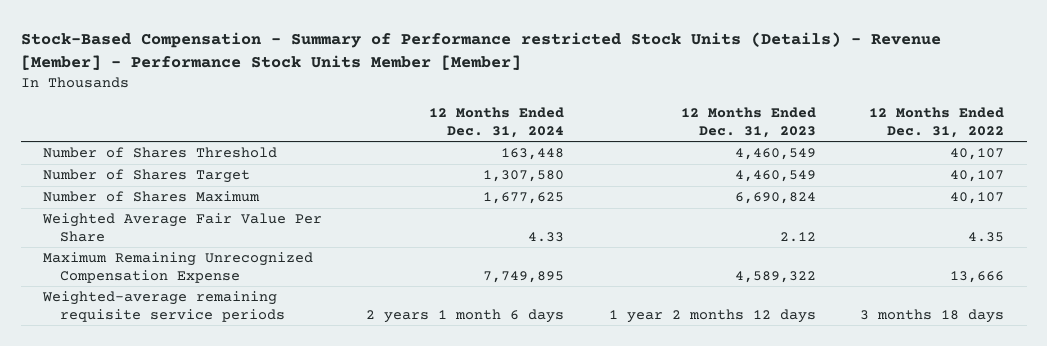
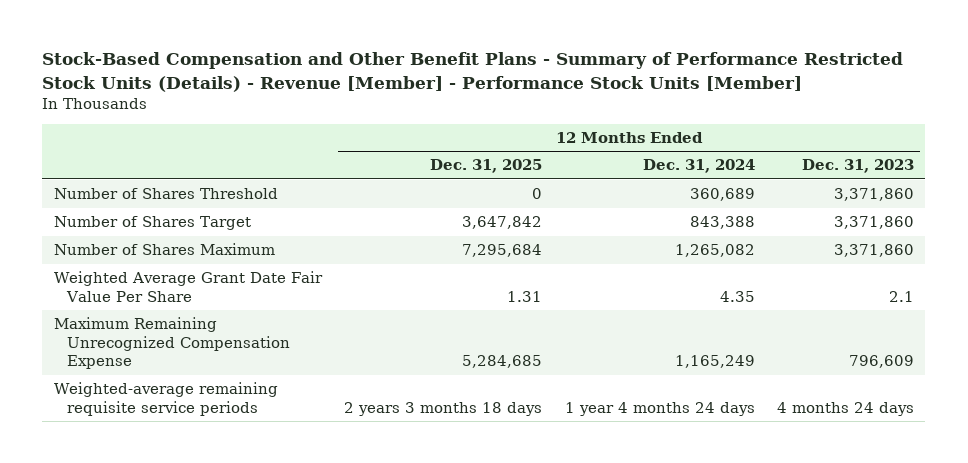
[20,31,941,70] Stock-Based Compensation - Summary of Performance restricted Stock Units (Details) - Revenue [Member] - Performance Stock Units Member [Member] -> [42,52,904,92] Stock-Based Compensation and Other Benefit Plans - Summary of Performance Restricted Stock Units (Details) - Revenue [Member] - Performance Stock Units [Member]
[869,107,1005,139] 12 Months Ended Dec. 31, 2022 -> none
none -> [430,159,543,174] Dec. 31, 2025
[501,148,565,161] 163,448 -> [689,188,755,202] 360,689
[734,148,816,161] 4,460,549 -> [834,188,915,202] 3,371,860
[483,170,565,183] 1,307,580 -> [689,216,755,230] 843,388
[734,170,816,183] 4,460,549 -> [834,216,915,230] 3,371,860
[483,192,565,205] 1,677,625 -> [674,244,755,258] 1,265,082
[734,192,816,205] 6,690,824 -> [834,244,915,258] 3,371,860
[41,213,322,243] Weighted Average Fair Value Per Share -> [53,271,323,302] Weighted Average Grant Date Fair Value Per Share
[528,232,565,243] 4.33 -> [719,290,755,302] 4.35
[779,232,816,243] 2.12 -> [889,290,915,302] 2.1
[483,271,565,284] 7,749,895 -> [674,355,755,369] 1,165,249
[734,271,816,284] 4,589,322 -> [849,355,915,369] 796,609
[366,309,565,324] 2 years 1 month 6 days -> [564,401,755,416] 1 year 4 months 24 days
[608,309,816,324] 1 year 2 months 12 days -> [777,401,915,416] 4 months 24 days

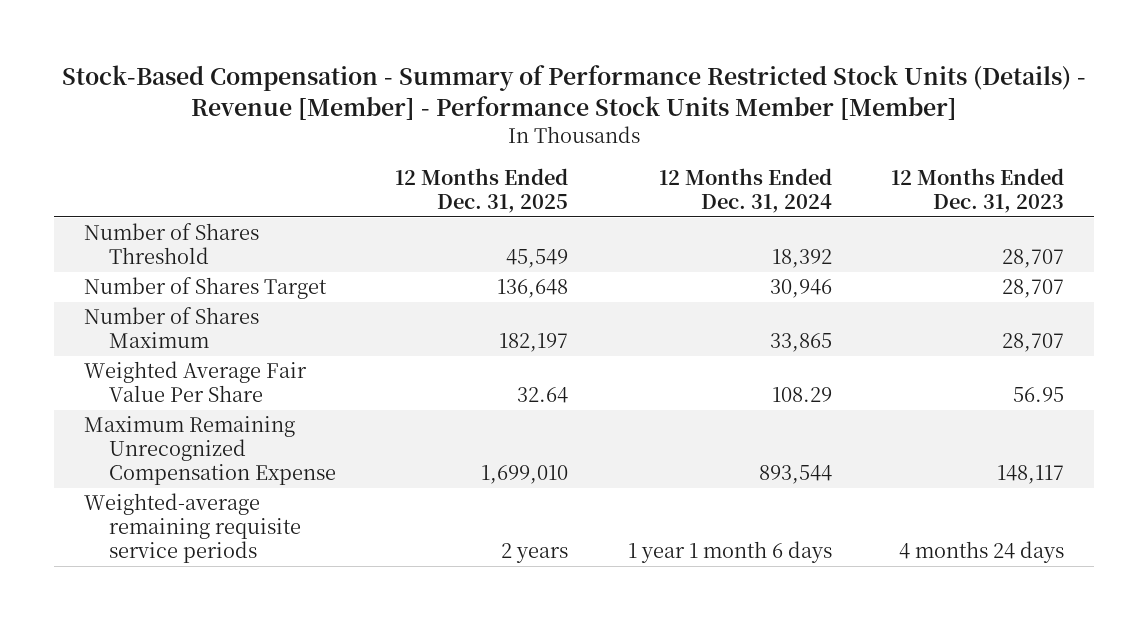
[42,52,904,92] Stock-Based Compensation and Other Benefit Plans - Summary of Performance Restricted Stock Units (Details) - Revenue [Member] - Performance Stock Units [Member] -> [62,65,1087,120] Stock-Based Compensation - Summary of Performance Restricted Stock Units (Details) - Revenue [Member] - Performance Stock Units Member [Member]
[532,188,543,200] 0 -> [506,249,569,269] 45,549
[689,188,755,202] 360,689 -> [771,249,832,269] 18,392
[834,188,915,202] 3,371,860 -> [1002,249,1065,269] 28,707
[462,216,543,230] 3,647,842 -> [497,279,569,299] 136,648
[689,216,755,230] 843,388 -> [769,279,832,299] 30,946
[834,216,915,230] 3,371,860 -> [1002,279,1065,299] 28,707
[462,244,543,258] 7,295,684 -> [499,333,569,353] 182,197
[674,244,755,258] 1,265,082 -> [769,333,832,353] 33,865
[834,244,915,258] 3,371,860 -> [1002,333,1065,353] 28,707
[53,271,323,302] Weighted Average Grant Date Fair Value Per Share -> [83,361,307,403] Weighted Average Fair Value Per Share
[507,290,543,302] 1.31 -> [517,387,569,404] 32.64
[719,290,755,302] 4.35 -> [771,387,832,403] 108.29
[889,290,915,302] 2.1 -> [1013,387,1065,403] 56.95
[462,355,543,369] 5,284,685 -> [481,465,569,485] 1,699,010
[674,355,755,369] 1,165,249 -> [758,465,832,485] 893,544
[849,355,915,369] 796,609 -> [997,465,1065,485] 148,117
[344,401,543,416] 2 years 3 months 18 days -> [501,543,569,564] 2 years
[564,401,755,416] 1 year 4 months 24 days -> [627,541,832,564] 1 year 1 month 6 days

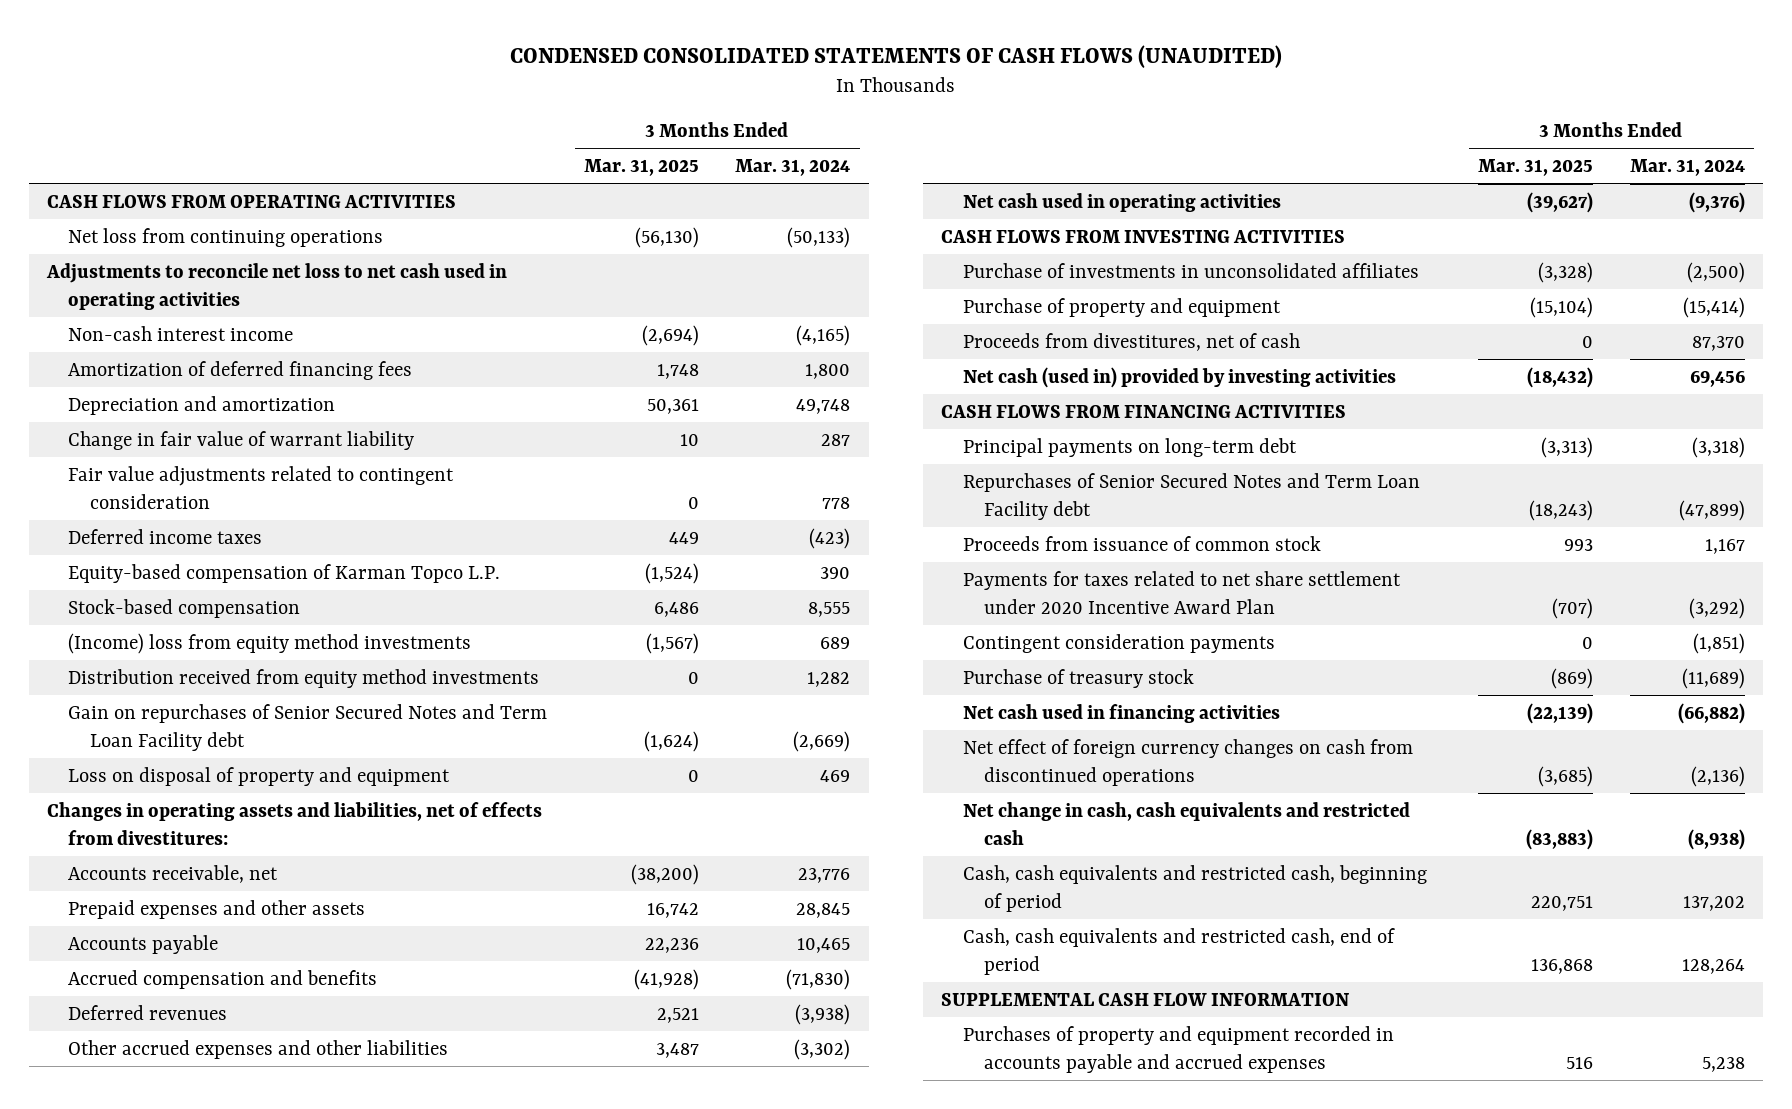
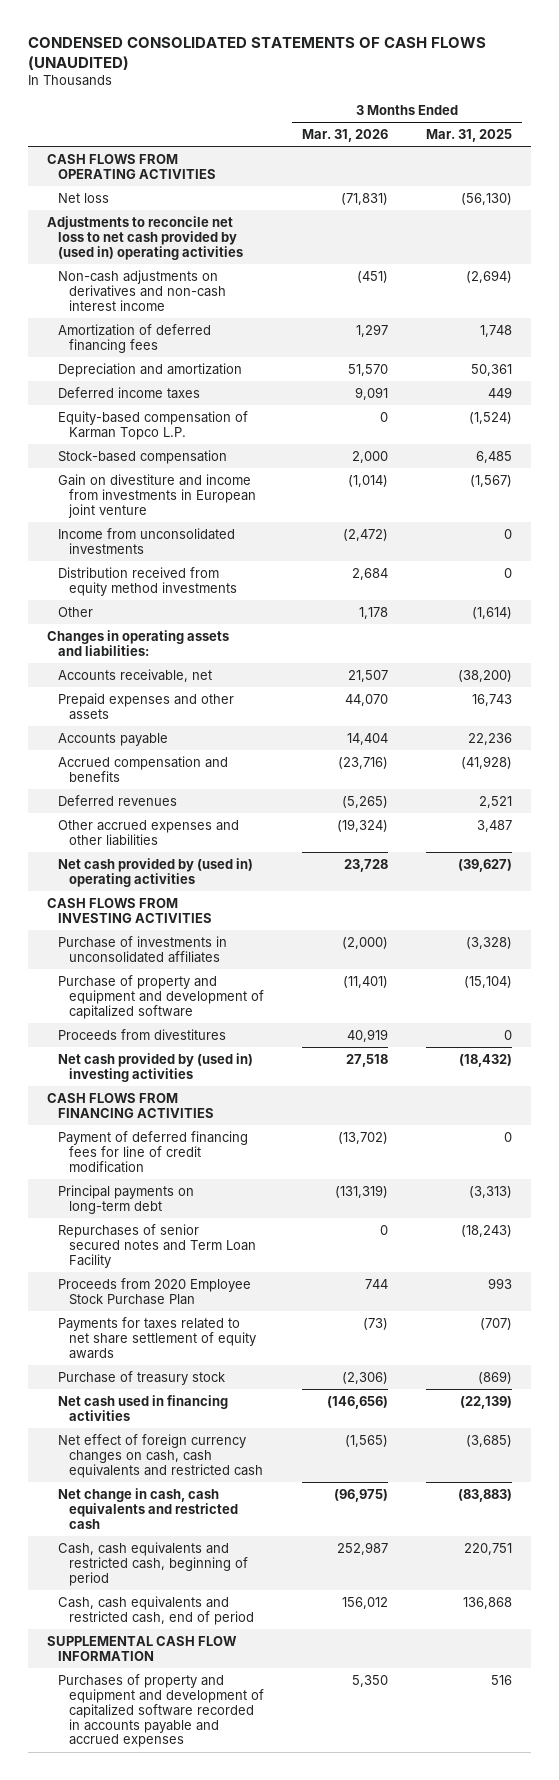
[735,159,851,177] Mar. 31, 2024 -> none
none -> [301,128,388,142] Mar. 31, 2026
[68,227,384,247] Net loss from continuing operations -> [58,192,110,203] Net loss
[46,262,508,310] Adjustments to reconcile net loss to net cash used in operating activities -> [47,215,244,260] Adjustments to reconcile net loss to net cash provided by (used in) operating activities
[68,325,294,341] Non-cash interest income -> [58,269,226,311] Non-cash adjustments on derivatives and non-cash interest income
[68,430,415,450] Change in fair value of warrant liability -> none
[68,465,455,509] Fair value adjustments related to contingent consideration -> none
[653,601,699,617] 6,486 -> [476,450,513,463] 6,485
none -> [58,473,256,518] Gain on divestiture and income from investments in European joint venture
[68,632,472,654] (Income) loss from equity method investments -> [58,527,236,554] Income from unconsolidated investments
[645,632,699,654] (1,567) -> [504,528,513,539] 0
[68,703,548,751] Gain on repurchases of Senior Secured Notes and Term Loan Facility debt -> none
[68,766,451,786] Loss on disposal of property and equipment -> none
none -> [58,606,94,617] Other
[47,801,543,845] Changes in operating assets and liabilities, net of effects from divestitures: -> [47,629,230,656] Changes in operating assets and liabilities:
[646,902,699,918] 16,742 -> [472,693,513,706] 16,743
[962,192,1281,212] Net cash used in operating activities -> [58,857,254,887] Net cash provided by (used in) operating activities
[962,297,1281,317] Purchase of property and equipment -> [58,974,264,1019] Purchase of property and equipment and development of capitalized software
[962,332,1300,351] Proceeds from divestitures, net of cash -> [58,1028,227,1040] Proceeds from divestitures
[962,366,1396,388] Net cash (used in) provided by investing activities -> [58,1052,254,1082] Net cash provided by (used in) investing activities
none -> [58,1130,249,1173] Payment of deferred financing fees for line of credit modification
[962,633,1275,653] Contingent consideration payments -> none
[962,472,1420,520] Repurchases of Senior Secured Notes and Term Loan Facility debt -> [58,1223,256,1268] Repurchases of senior secured notes and Term Loan Facility
[962,535,1321,551] Proceeds from issuance of common stock -> [58,1277,252,1305] Proceeds from 2020 Employee Stock Purchase Plan
[962,570,1401,614] Payments for taxes related to net share settlement under 2020 Incentive Award Plan -> [58,1316,256,1359] Payments for taxes related to net share settlement of equity awards
[962,738,1413,786] Net effect of foreign currency changes on cash from discontinued operations -> [58,1433,263,1478] Net effect of foreign currency changes on cash, cash equivalents and restricted cash
[962,1025,1394,1073] Purchases of property and equipment recorded in accounts payable and accrued expenses -> [58,1673,264,1748] Purchases of property and equipment and development of capitalized software recorded in accounts payable and accrued expenses

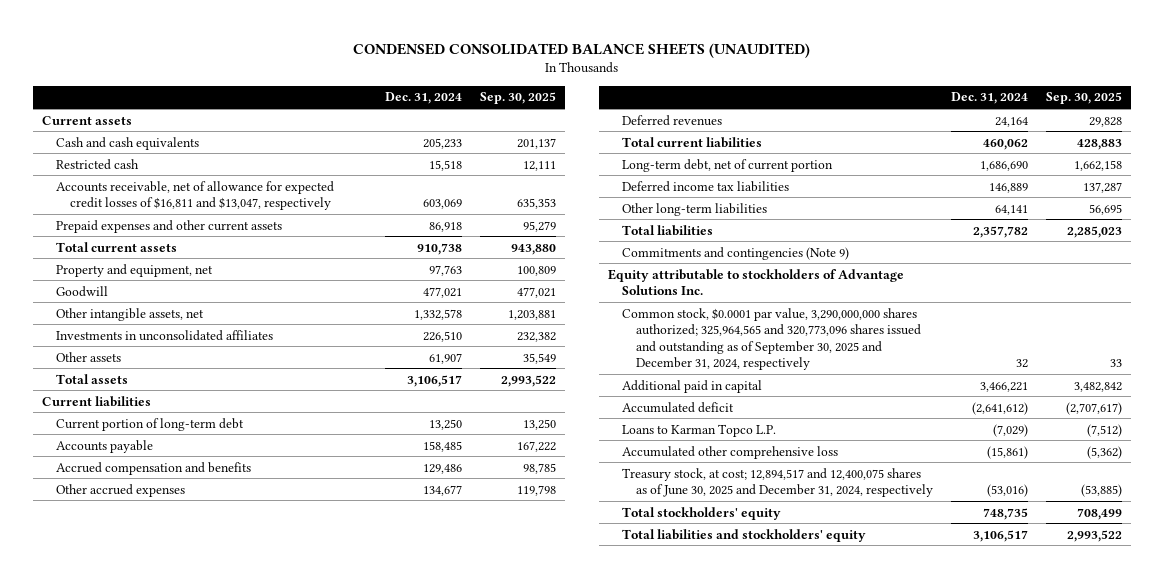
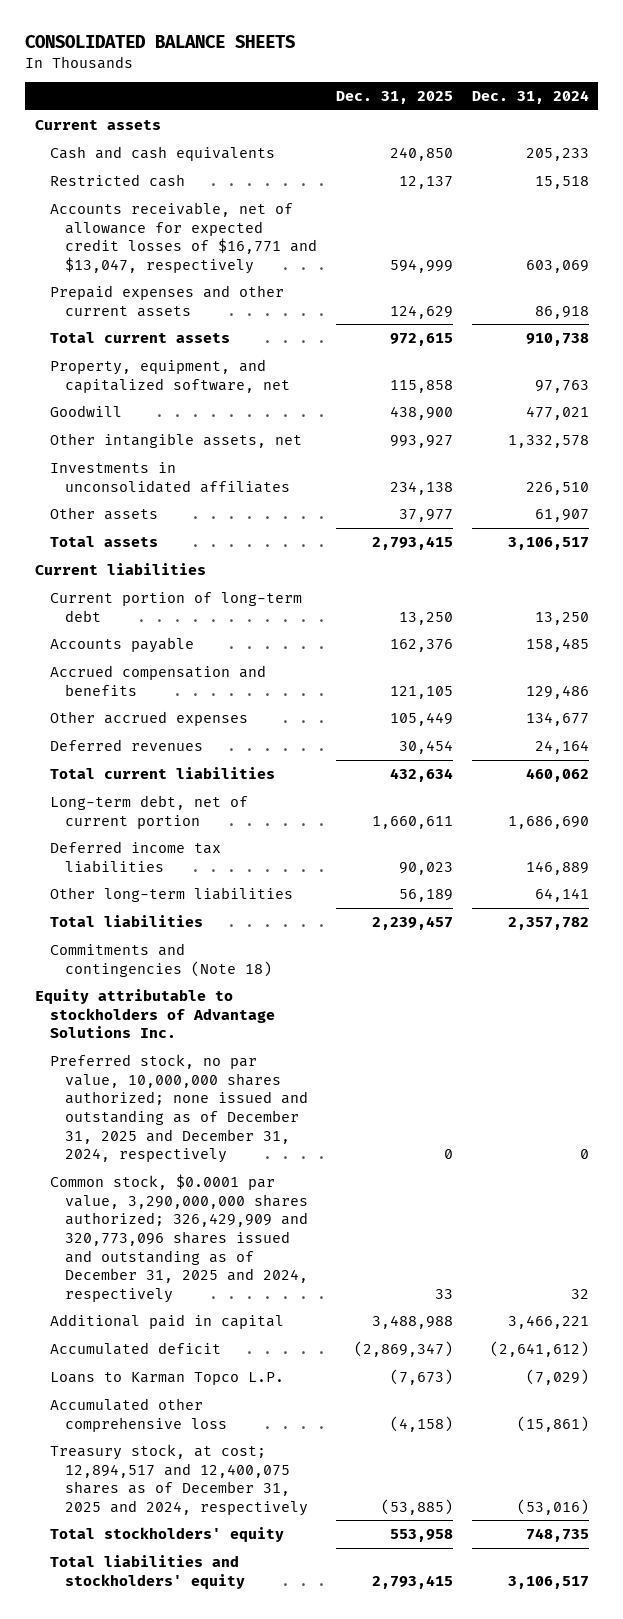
[352,42,810,58] CONDENSED CONSOLIDATED BALANCE SHEETS (UNAUDITED) -> [25,35,296,49] CONSOLIDATED BALANCE SHEETS
[479,92,556,105] Sep. 30, 2025 -> none
none -> [335,91,453,105] Dec. 31, 2025
[56,180,335,211] Accounts receivable, net of allowance for expected credit losses of $16,811 and $13,047, respectively -> [49,201,317,274] Accounts receivable, net of allowance for expected credit losses of $16,771 and $13,047, respectively
[56,263,214,277] Property and equipment, net -> [49,358,290,393] Property, equipment, and capitalized software, net
[621,246,849,260] Commitments and contingencies (Note 9) -> [49,942,272,977] Commitments and contingencies (Note 18)
none -> [49,1053,308,1164] Preferred stock, no par value, 10,000,000 shares authorized; none issued and outstanding as of December 31, 2025 and December 31, 2024, respectively
[621,307,922,371] Common stock, $0.0001 par value, 3,290,000,000 shares authorized; 325,964,565 and 320,773,096 shares issued and outstanding as of September 30, 2025 and December 31, 2024, respectively -> [49,1173,308,1303] Common stock, $0.0001 par value, 3,290,000,000 shares authorized; 326,429,909 and 320,773,096 shares issued and outstanding as of December 31, 2025 and 2024, respectively
[621,467,934,498] Treasury stock, at cost; 12,894,517 and 12,400,075 shares as of June 30, 2025 and December 31, 2024, respectively -> [49,1443,308,1516] Treasury stock, at cost; 12,894,517 and 12,400,075 shares as of December 31, 2025 and 2024, respectively

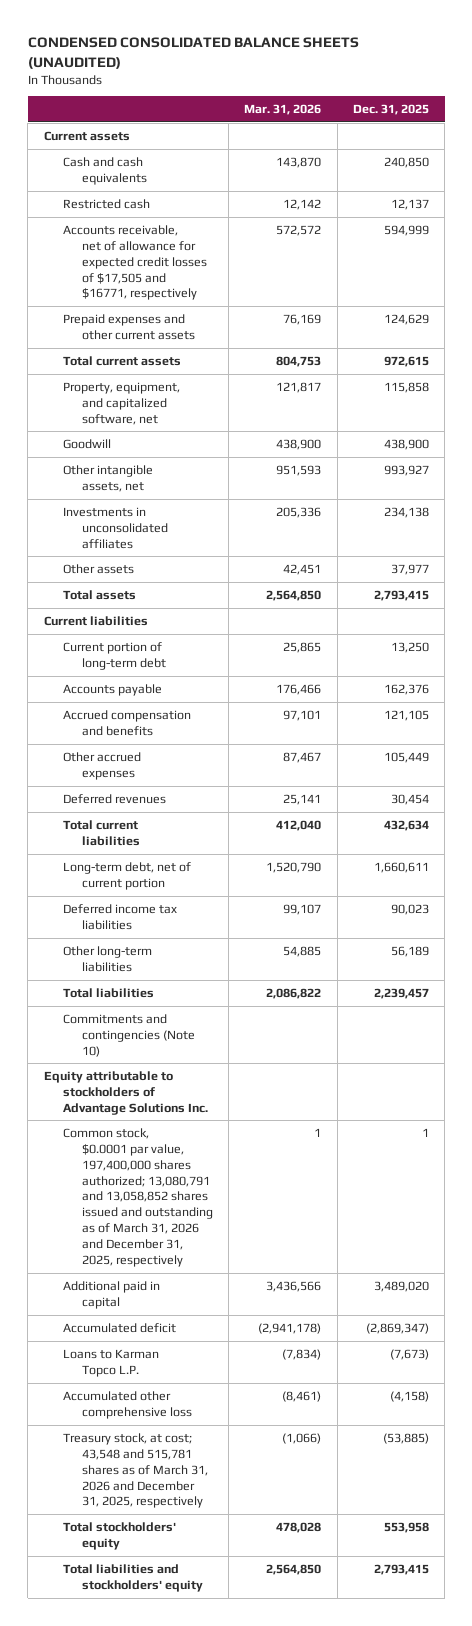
[25,35,296,49] CONSOLIDATED BALANCE SHEETS -> [27,37,359,69] CONDENSED CONSOLIDATED BALANCE SHEETS (UNAUDITED)
[471,90,589,105] Dec. 31, 2024 -> none
none -> [244,103,322,115] Mar. 31, 2026
[49,201,317,274] Accounts receivable, net of allowance for expected credit losses of $16,771 and $13,047, respectively -> [62,224,208,301] Accounts receivable, net of allowance for expected credit losses of $17,505 and $16771, respectively
[49,942,272,977] Commitments and contingencies (Note 18) -> [62,1013,196,1057] Commitments and contingencies (Note 10)
[49,1053,308,1164] Preferred stock, no par value, 10,000,000 shares authorized; none issued and outstanding as of December 31, 2025 and December 31, 2024, respectively -> none
[49,1173,308,1303] Common stock, $0.0001 par value, 3,290,000,000 shares authorized; 326,429,909 and 320,773,096 shares issued and outstanding as of December 31, 2025 and 2024, respectively -> [62,1127,214,1267] Common stock, $0.0001 par value, 197,400,000 shares authorized; 13,080,791 and 13,058,852 shares issued and outstanding as of March 31, 2026 and December 31, 2025, respectively
[434,1288,453,1299] 33 -> [421,1127,429,1137] 1
[371,1314,453,1329] 3,488,988 -> [373,1280,429,1292] 3,489,020
[49,1443,308,1516] Treasury stock, at cost; 12,894,517 and 12,400,075 shares as of December 31, 2025 and 2024, respectively -> [62,1432,209,1509] Treasury stock, at cost; 43,548 and 515,781 shares as of March 31, 2026 and December 31, 2025, respectively

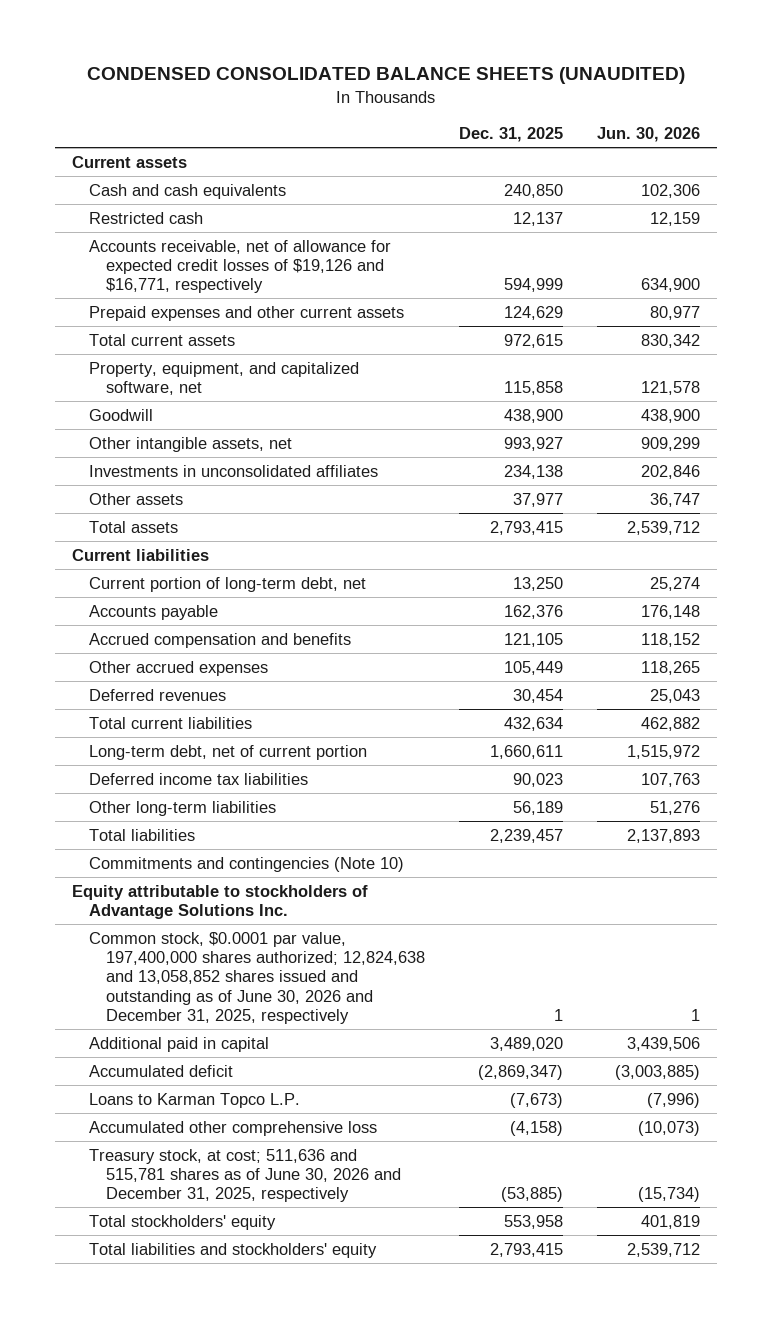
[244,103,322,115] Mar. 31, 2026 -> none
none -> [597,127,701,143] Jun. 30, 2026
[62,224,208,301] Accounts receivable, net of allowance for expected credit losses of $17,505 and $16771, respectively -> [88,239,391,294] Accounts receivable, net of allowance for expected credit losses of $19,126 and $16,771, respectively
[62,641,167,670] Current portion of long-term debt -> [88,576,366,592] Current portion of long-term debt, net
[62,1127,214,1267] Common stock, $0.0001 par value, 197,400,000 shares authorized; 13,080,791 and 13,058,852 shares issued and outstanding as of March 31, 2026 and December 31, 2025, respectively -> [88,931,425,1025] Common stock, $0.0001 par value, 197,400,000 shares authorized; 12,824,638 and 13,058,852 shares issued and outstanding as of June 30, 2026 and December 31, 2025, respectively
[62,1432,209,1509] Treasury stock, at cost; 43,548 and 515,781 shares as of March 31, 2026 and December 31, 2025, respectively -> [88,1148,401,1203] Treasury stock, at cost; 511,636 and 515,781 shares as of June 30, 2026 and December 31, 2025, respectively

